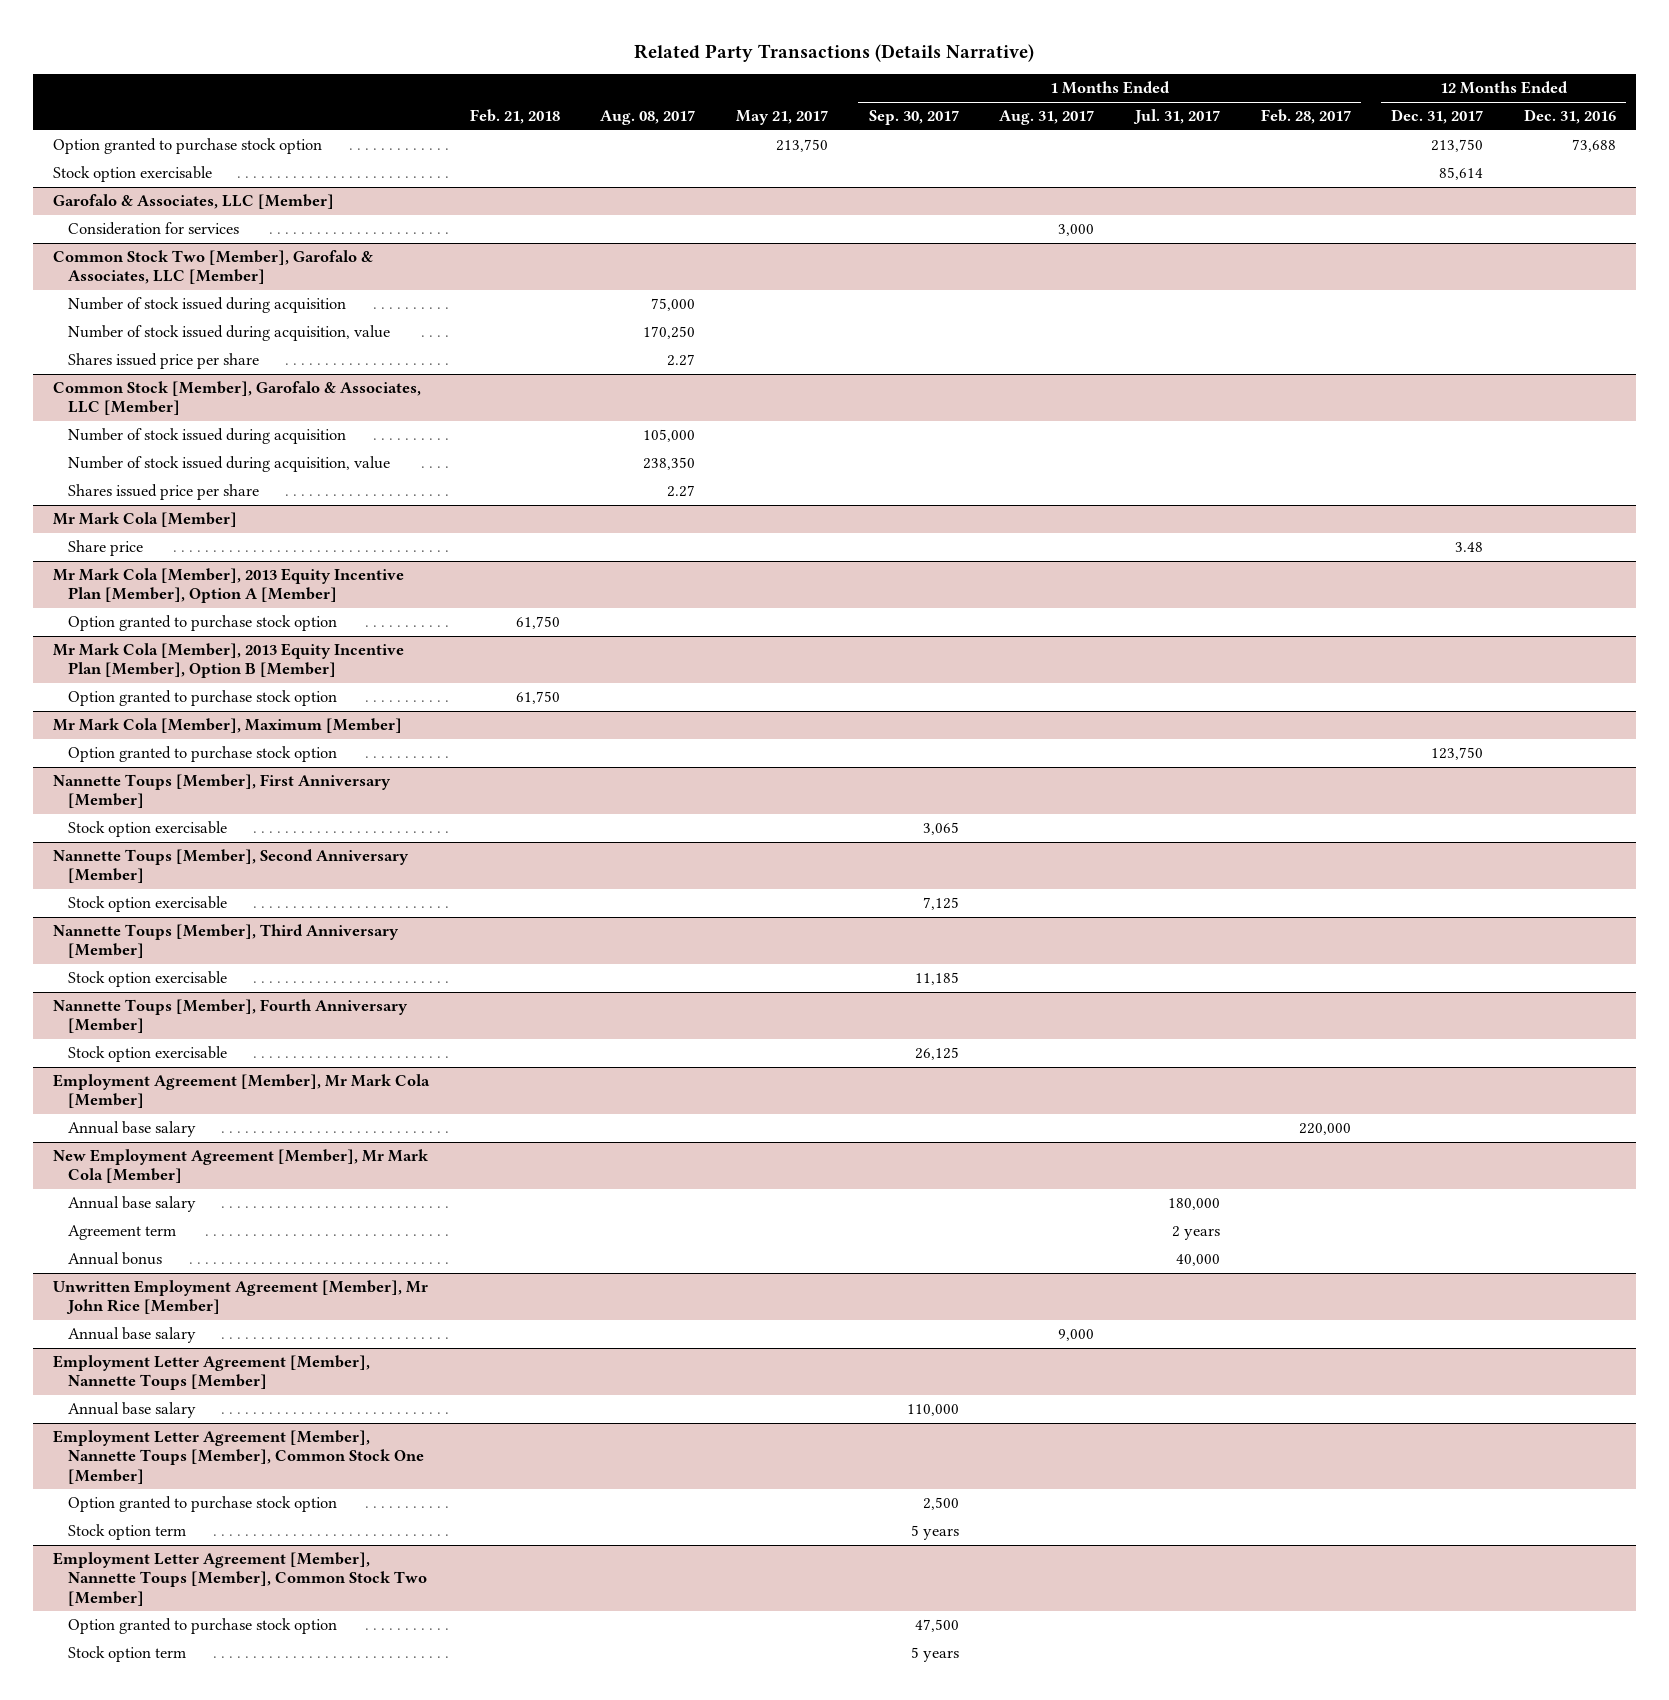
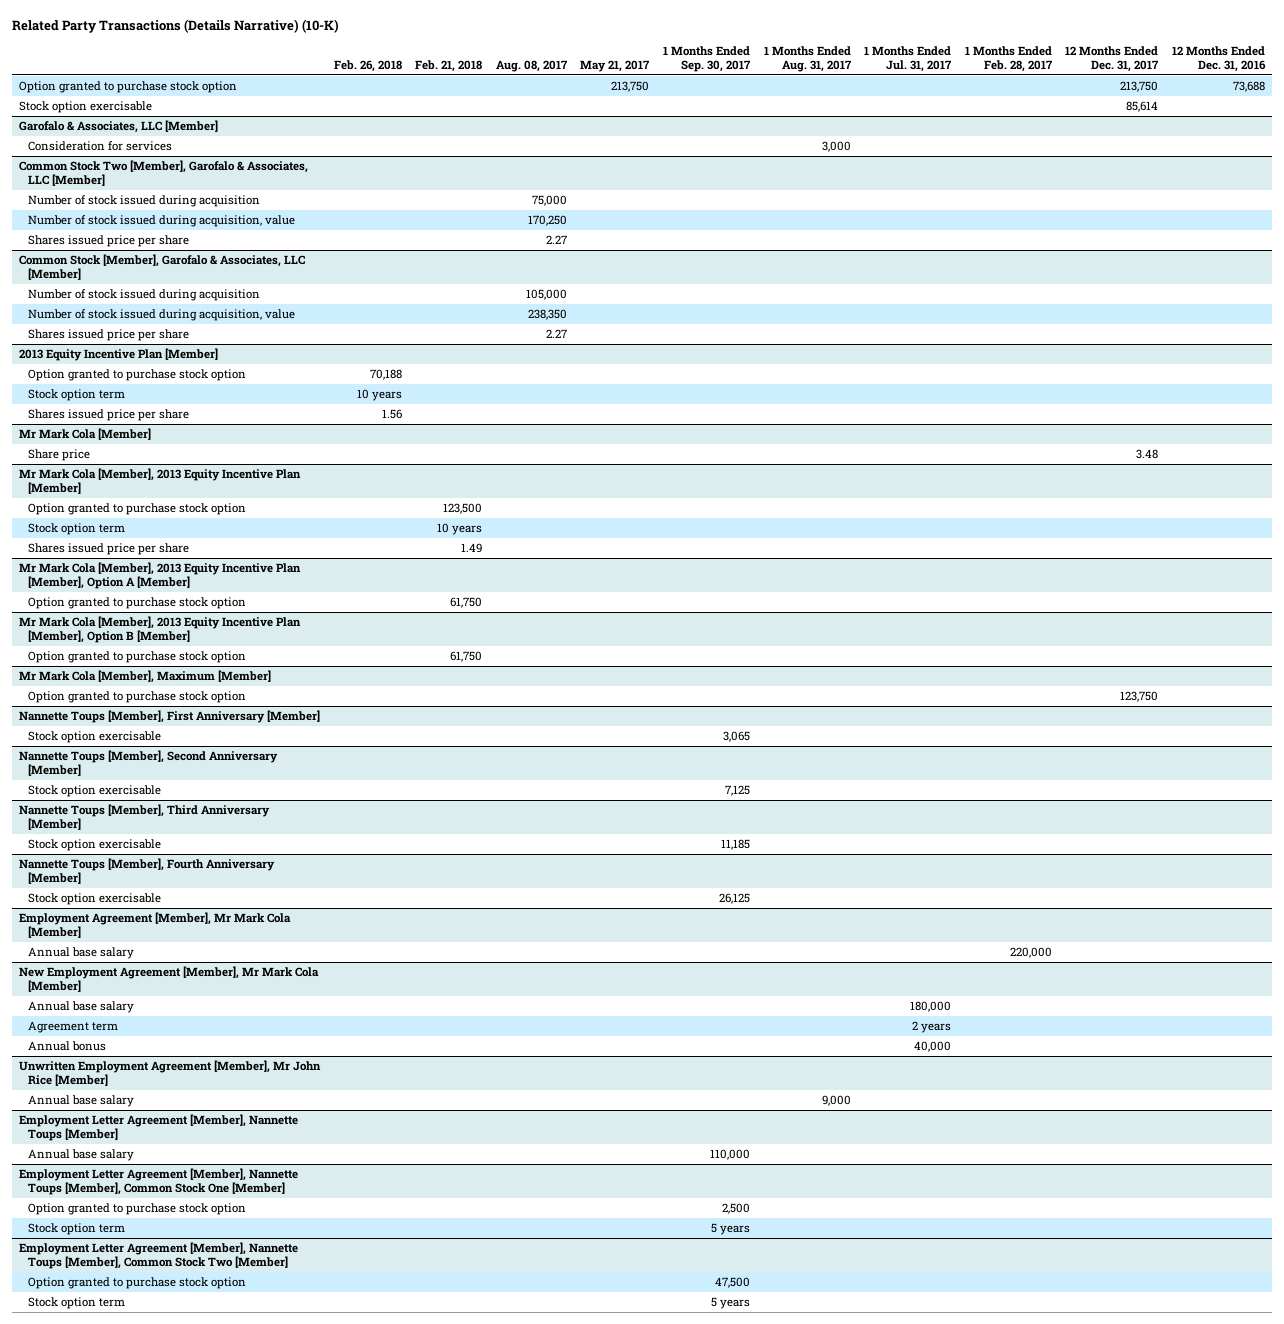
[634,43,1035,62] Related Party Transactions (Details Narrative) -> [12,18,340,33] Related Party Transactions (Details Narrative) (10-K)
none -> [333,60,402,73] Feb. 26, 2018
none -> [19,347,219,361] 2013 Equity Incentive Plan [Member]
none -> [28,368,247,381] Option granted to purchase stock option
none -> [28,388,126,401] Stock option term
none -> [28,408,190,421] Shares issued price per share
none -> [19,467,302,494] Mr Mark Cola [Member], 2013 Equity Incentive Plan [Member]
none -> [28,502,247,515] Option granted to purchase stock option
none -> [28,522,126,535] Stock option term
none -> [28,542,190,555] Shares issued price per share

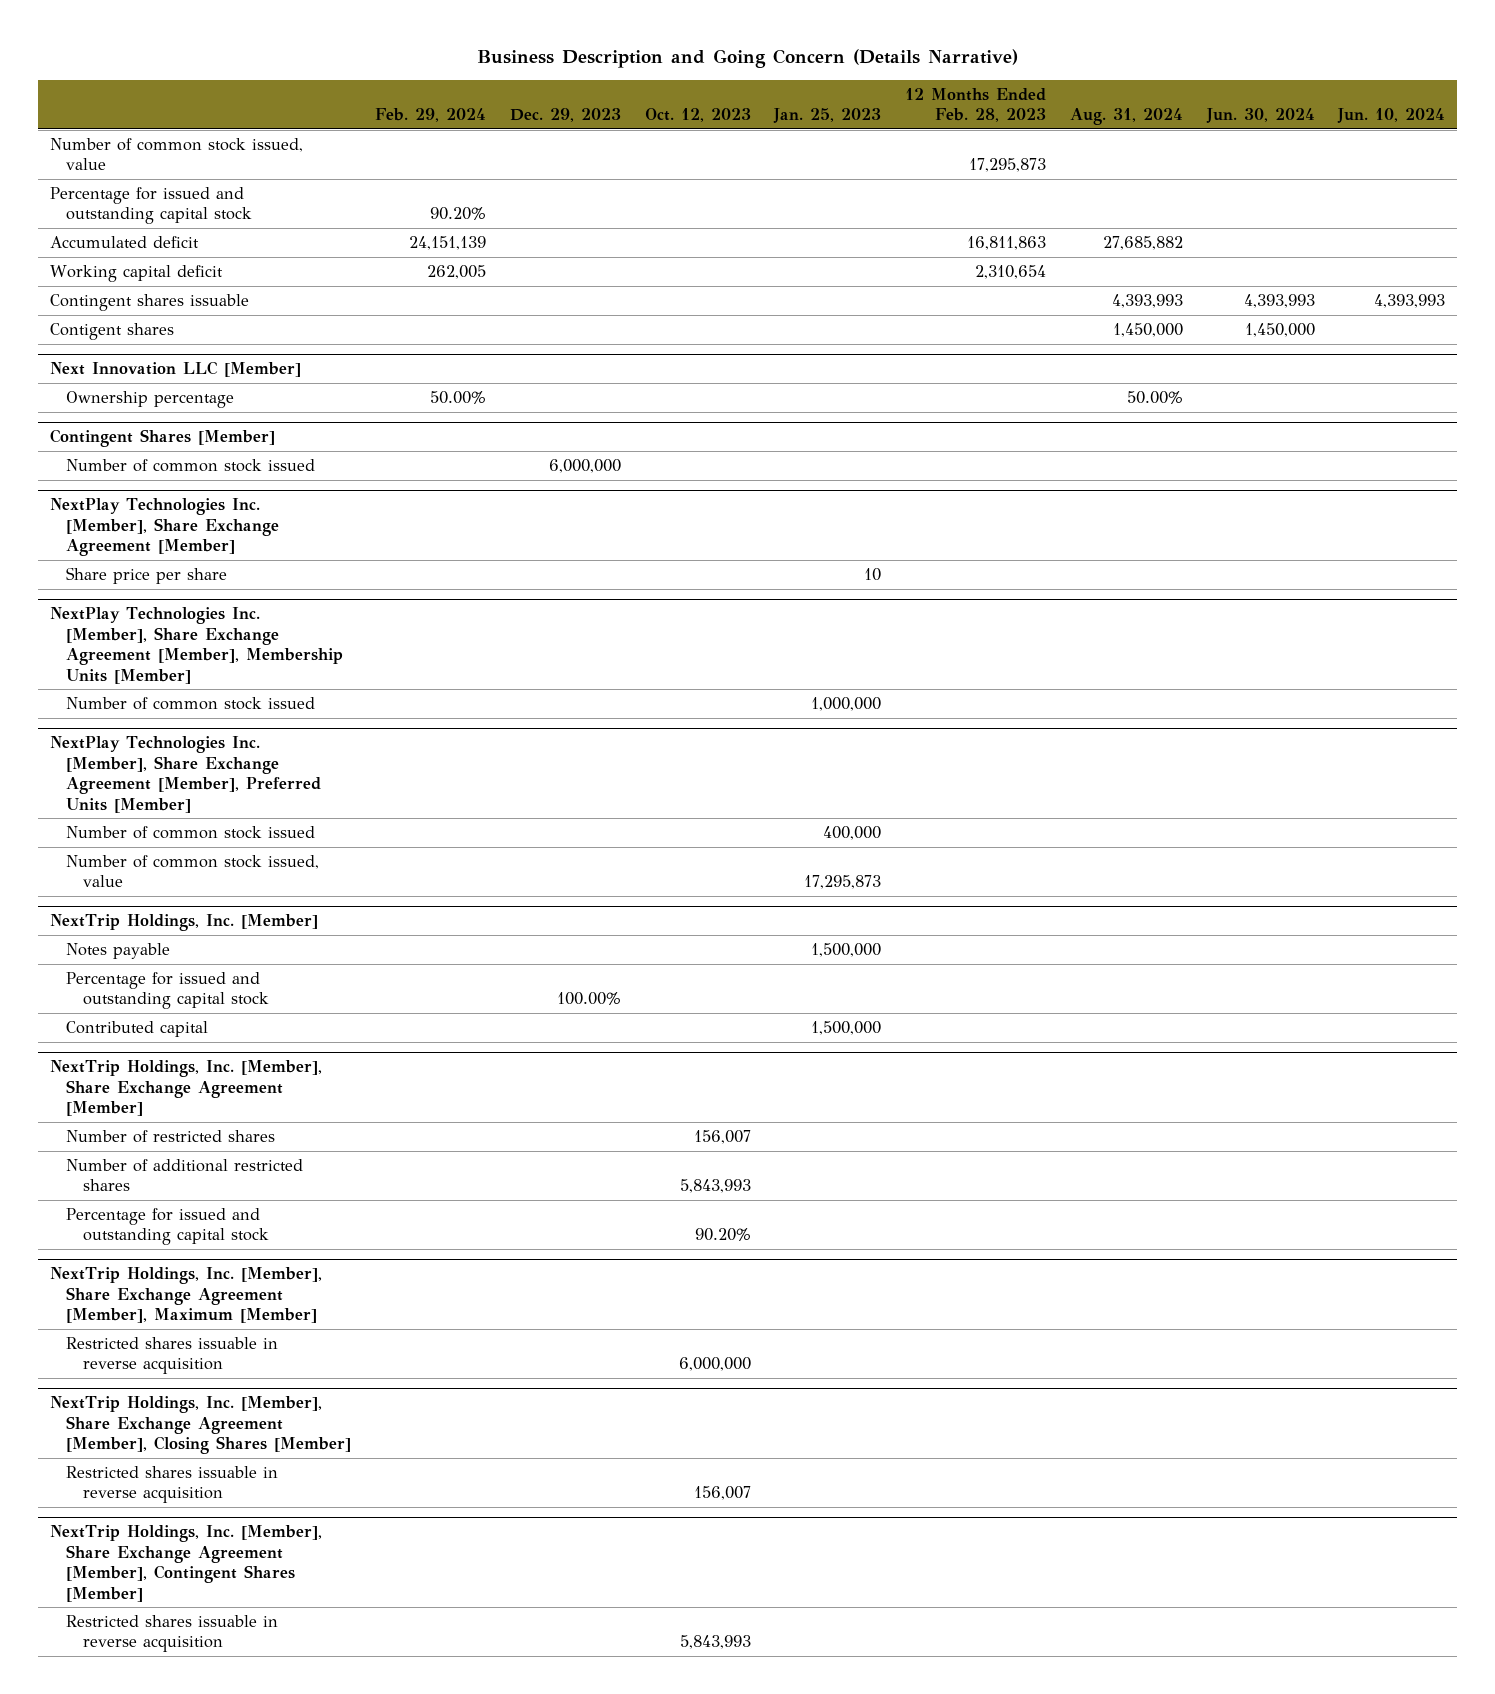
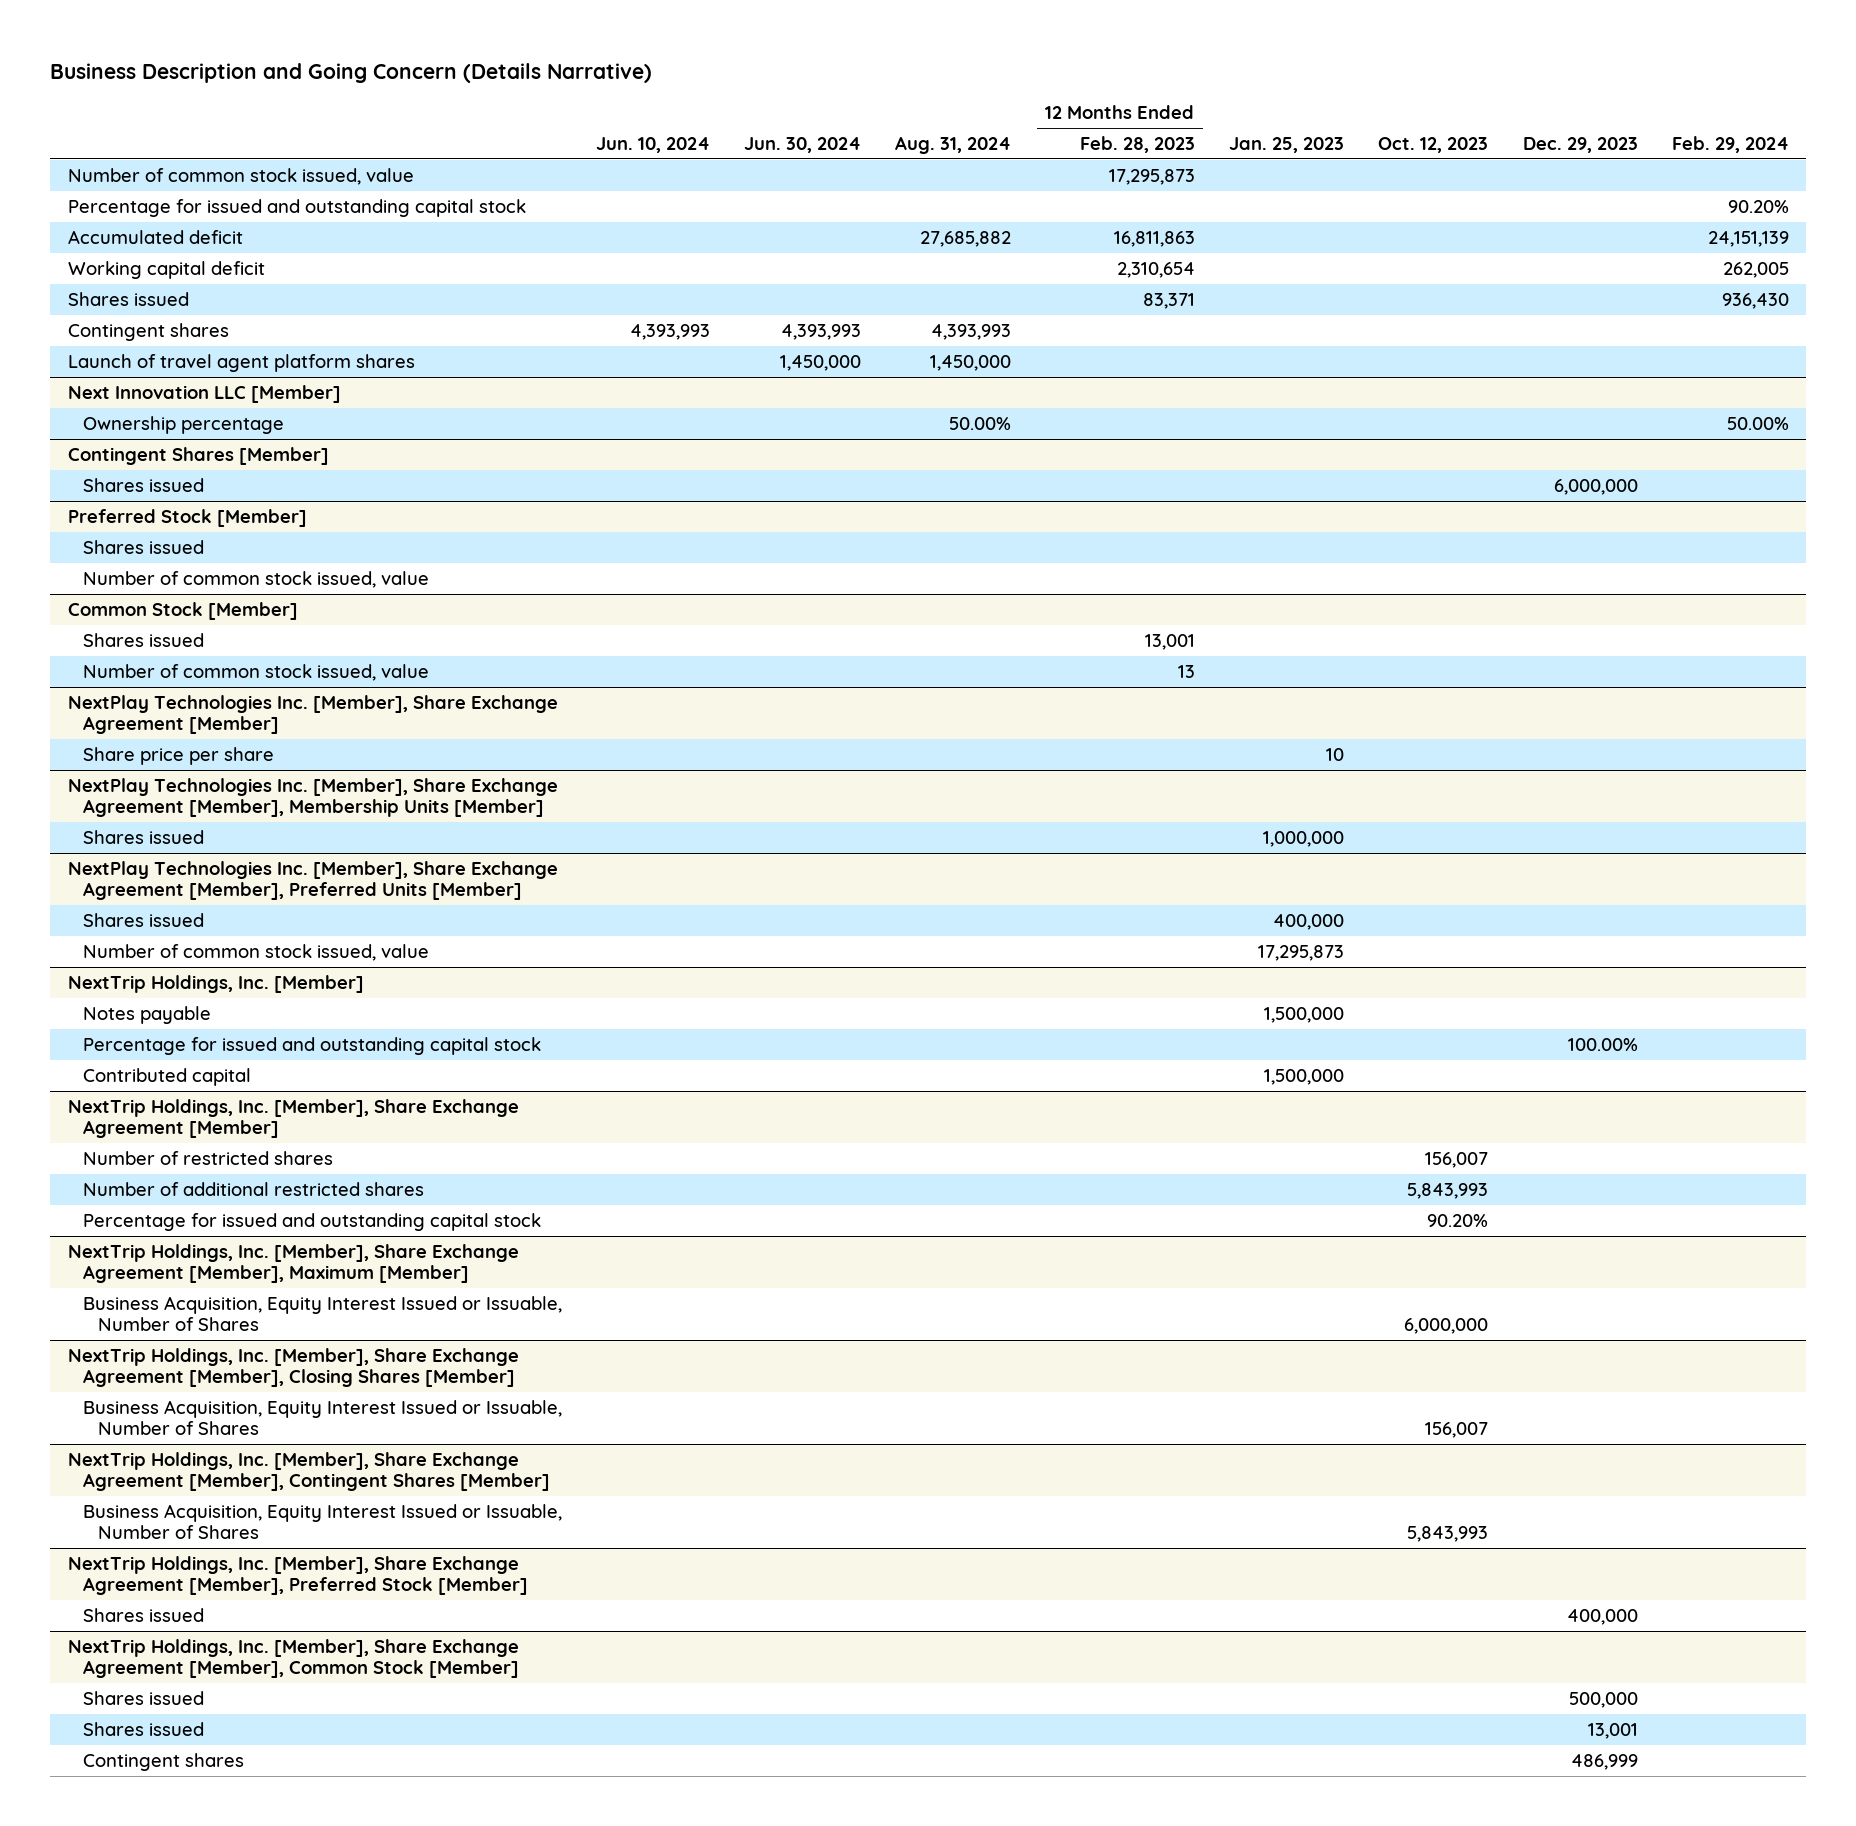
none -> [67,291,189,306] Shares issued
[49,294,249,312] Contingent shares issuable -> [67,322,229,341] Contingent shares
[49,323,174,341] Contigent shares -> [67,353,415,372] Launch of travel agent platform shares
[66,459,316,473] Number of common stock issued -> [82,477,204,492] Shares issued
none -> [67,508,307,527] Preferred Stock [Member]
none -> [82,539,204,554] Shares issued
none -> [82,570,429,588] Number of common stock issued, value
none -> [67,601,298,620] Common Stock [Member]
none -> [82,632,204,647] Shares issued
none -> [82,663,429,681] Number of common stock issued, value
[66,697,316,711] Number of common stock issued -> [82,829,204,844] Shares issued
[66,826,316,840] Number of common stock issued -> [82,912,204,927] Shares issued
[66,1337,279,1375] Restricted shares issuable in reverse acquisition -> [82,1295,562,1332] Business Acquisition, Equity Interest Issued or Issuable, Number of Shares
[66,1466,279,1504] Restricted shares issuable in reverse acquisition -> [82,1399,562,1436] Business Acquisition, Equity Interest Issued or Issuable, Number of Shares
[66,1615,279,1653] Restricted shares issuable in reverse acquisition -> [82,1503,562,1540] Business Acquisition, Equity Interest Issued or Issuable, Number of Shares
none -> [67,1555,528,1596] NextTrip Holdings, Inc. [Member], Share Exchange Agreement [Member], Preferred Stock [Member]
none -> [82,1607,204,1622] Shares issued
none -> [67,1638,519,1679] NextTrip Holdings, Inc. [Member], Share Exchange Agreement [Member], Common Stock [Member]
none -> [82,1690,204,1705] Shares issued
none -> [82,1721,204,1736] Shares issued
none -> [82,1752,244,1771] Contingent shares

